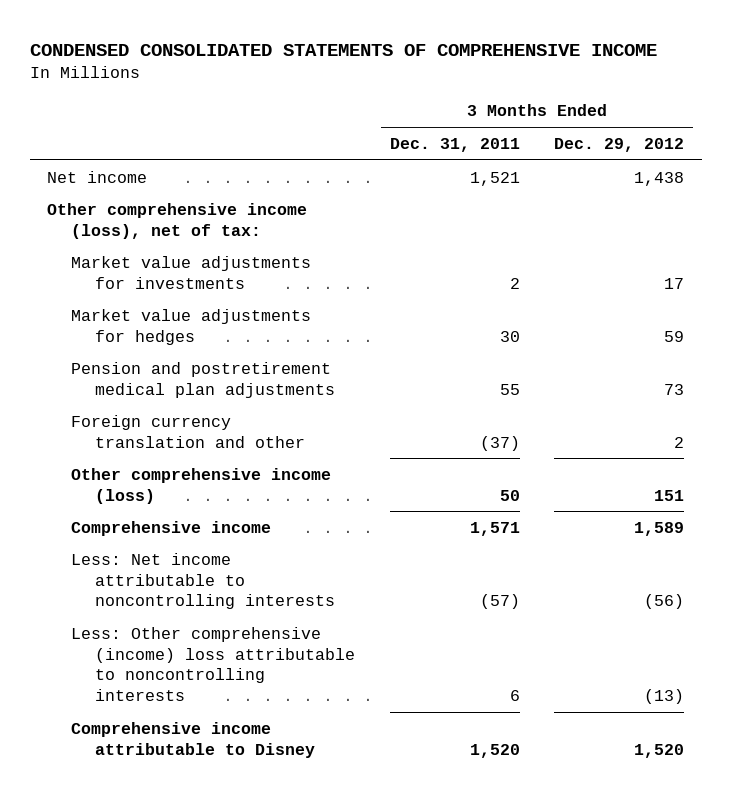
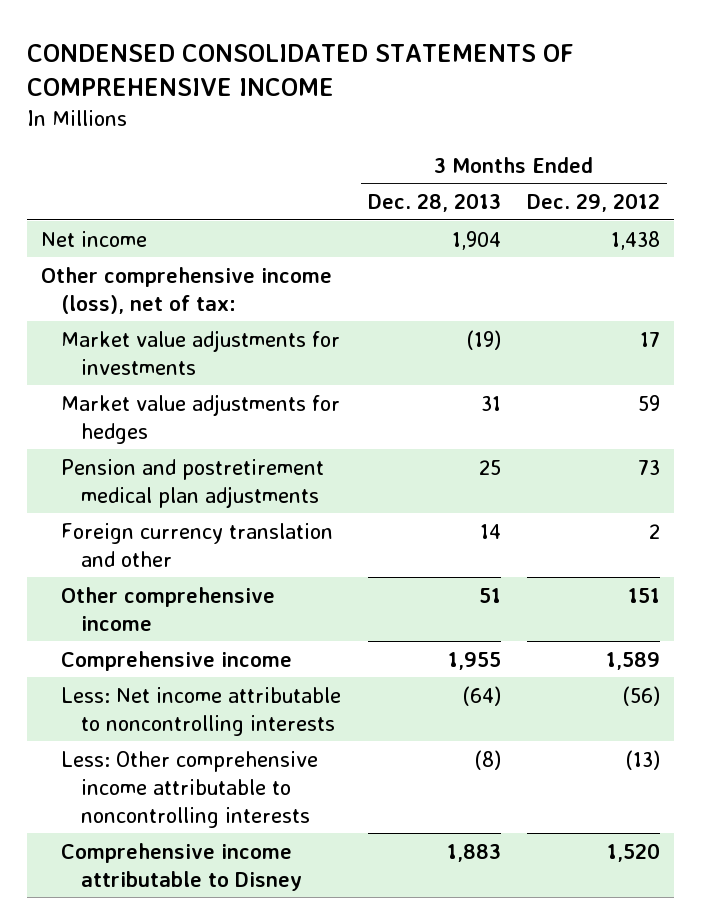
[389,137,520,152] Dec. 31, 2011 -> none
none -> [367,193,501,213] Dec. 28, 2013
[71,467,332,504] Other comprehensive income (loss) -> [60,586,275,631] Other comprehensive income
[71,626,356,702] Less: Other comprehensive (income) loss attributable to noncontrolling interests -> [60,750,318,828] Less: Other comprehensive income attributable to noncontrolling interests

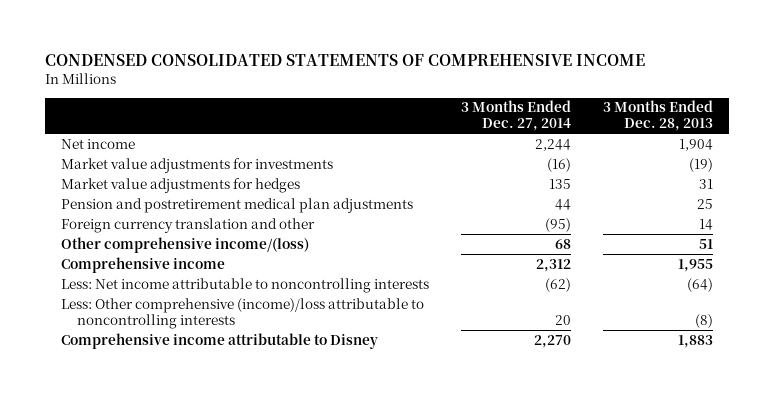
[527,193,661,213] Dec. 29, 2012 -> none
none -> [460,100,571,132] 3 Months Ended Dec. 27, 2014
[40,266,332,314] Other comprehensive income (loss), net of tax: -> none
[60,586,275,631] Other comprehensive income -> [60,236,309,253] Other comprehensive income/(loss)
[60,750,318,828] Less: Other comprehensive income attributable to noncontrolling interests -> [60,297,424,329] Less: Other comprehensive (income)/loss attributable to noncontrolling interests

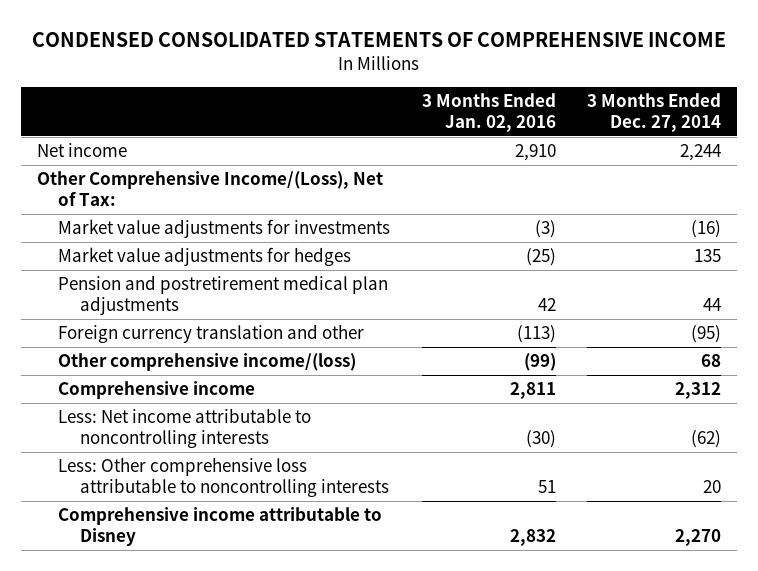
[602,100,713,132] 3 Months Ended Dec. 28, 2013 -> none
none -> [421,93,556,132] 3 Months Ended Jan. 02, 2016
none -> [36,171,383,206] Other Comprehensive Income/(Loss), Net of Tax:
[60,297,424,329] Less: Other comprehensive (income)/loss attributable to noncontrolling interests -> [58,457,389,497] Less: Other comprehensive loss attributable to noncontrolling interests

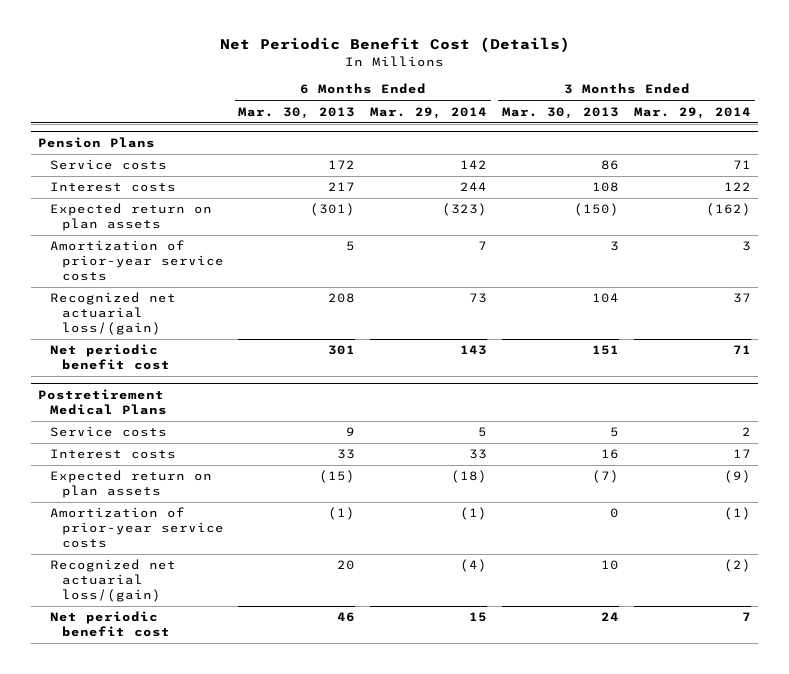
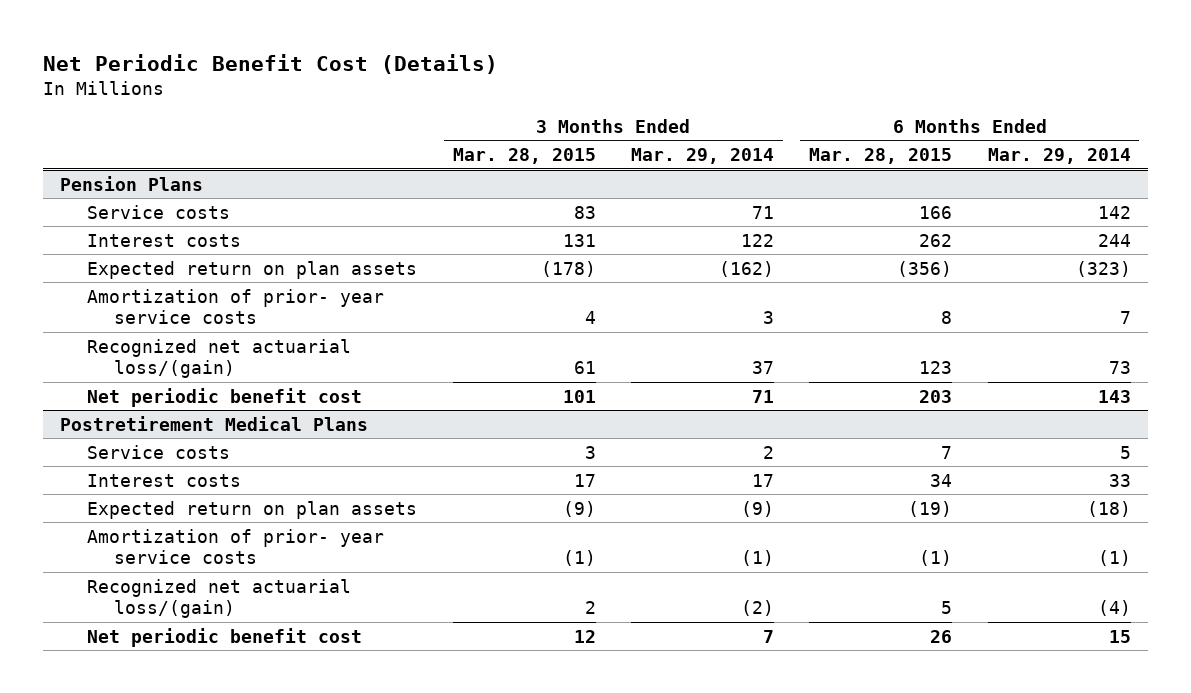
[238,106,356,119] Mar. 30, 2013 -> none
[502,106,620,119] Mar. 30, 2013 -> none
none -> [452,148,596,165] Mar. 28, 2015
none -> [809,148,953,165] Mar. 28, 2015
[49,240,224,281] Amortization of prior-year service costs -> [87,288,385,325] Amortization of prior- year service costs
[49,507,224,548] Amortization of prior-year service costs -> [87,528,385,565] Amortization of prior- year service costs

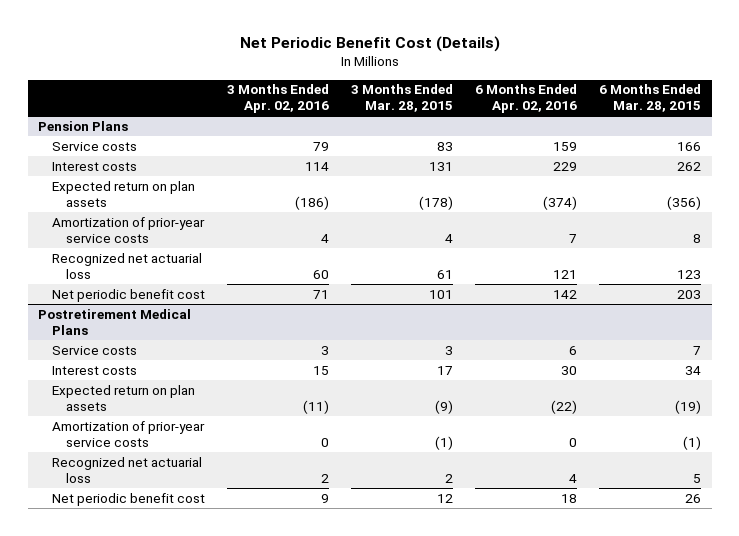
[631,148,775,165] Mar. 29, 2014 -> none
[987,148,1131,165] Mar. 29, 2014 -> none
none -> [227,84,330,114] 3 Months Ended Apr. 02, 2016
none -> [474,84,577,114] 6 Months Ended Apr. 02, 2016
[87,288,385,325] Amortization of prior- year service costs -> [52,216,206,243] Amortization of prior-year service costs
[87,338,352,379] Recognized net actuarial loss/(gain) -> [52,252,203,279] Recognized net actuarial loss
[87,528,385,565] Amortization of prior- year service costs -> [52,420,206,447] Amortization of prior-year service costs
[87,578,352,619] Recognized net actuarial loss/(gain) -> [52,456,203,483] Recognized net actuarial loss

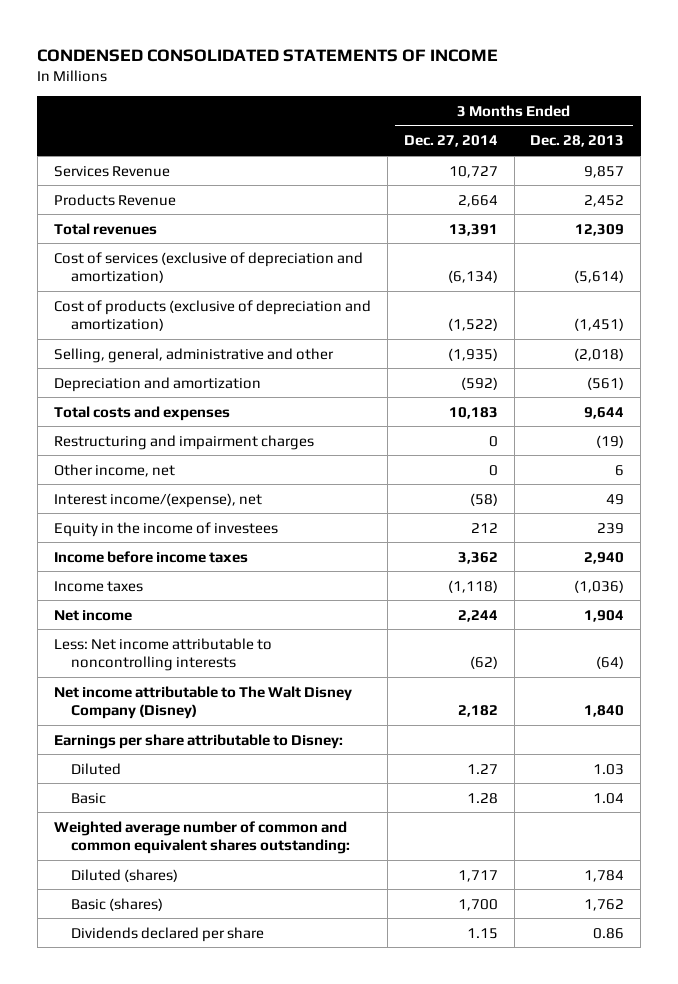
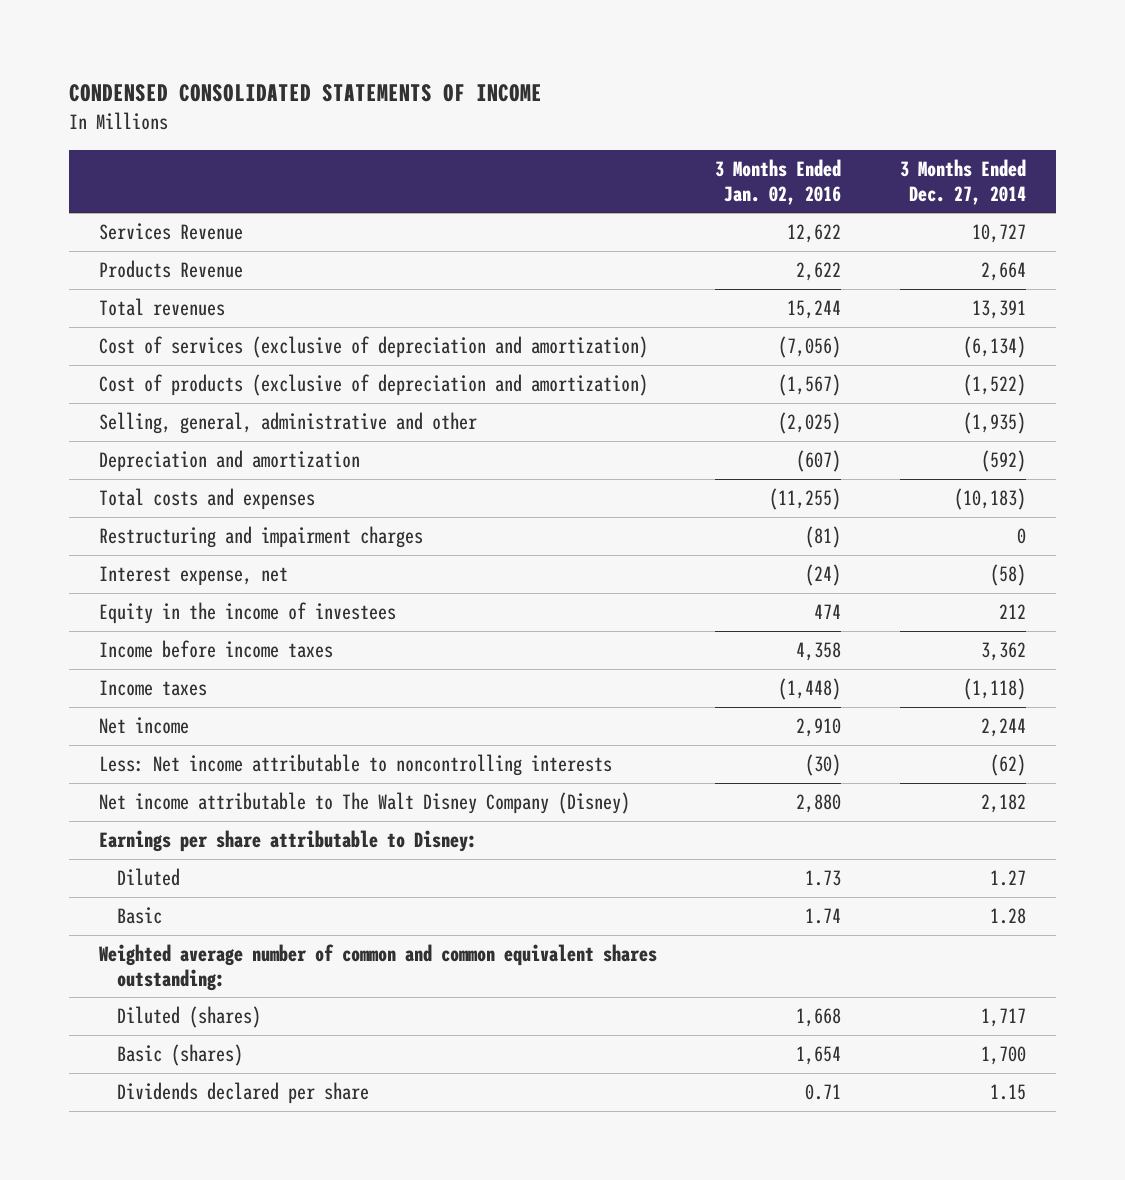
[530,135,625,148] Dec. 28, 2013 -> none
none -> [715,159,842,205] 3 Months Ended Jan. 02, 2016
[448,406,498,419] 10,183 -> [954,488,1027,511] (10,183)
[53,463,175,477] Other income, net -> none
[53,492,262,508] Interest income/(expense), net -> [98,566,288,587] Interest expense, net

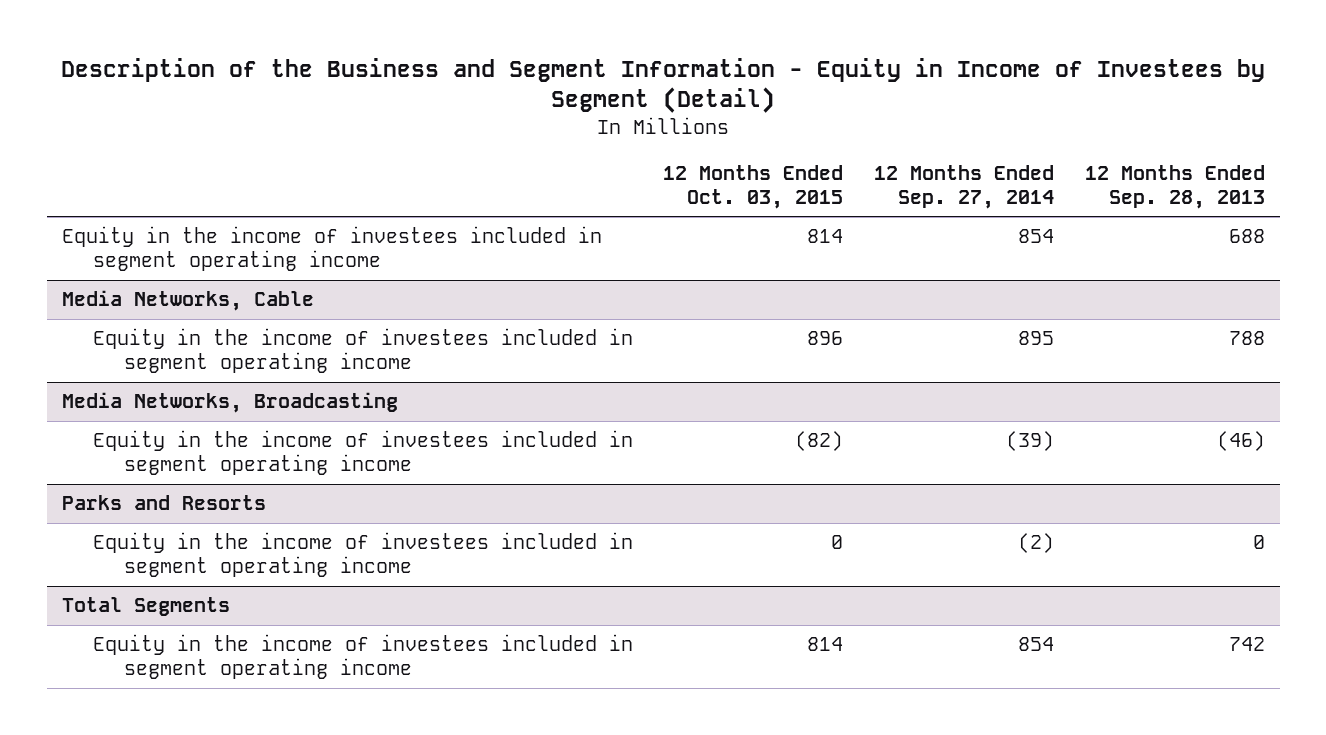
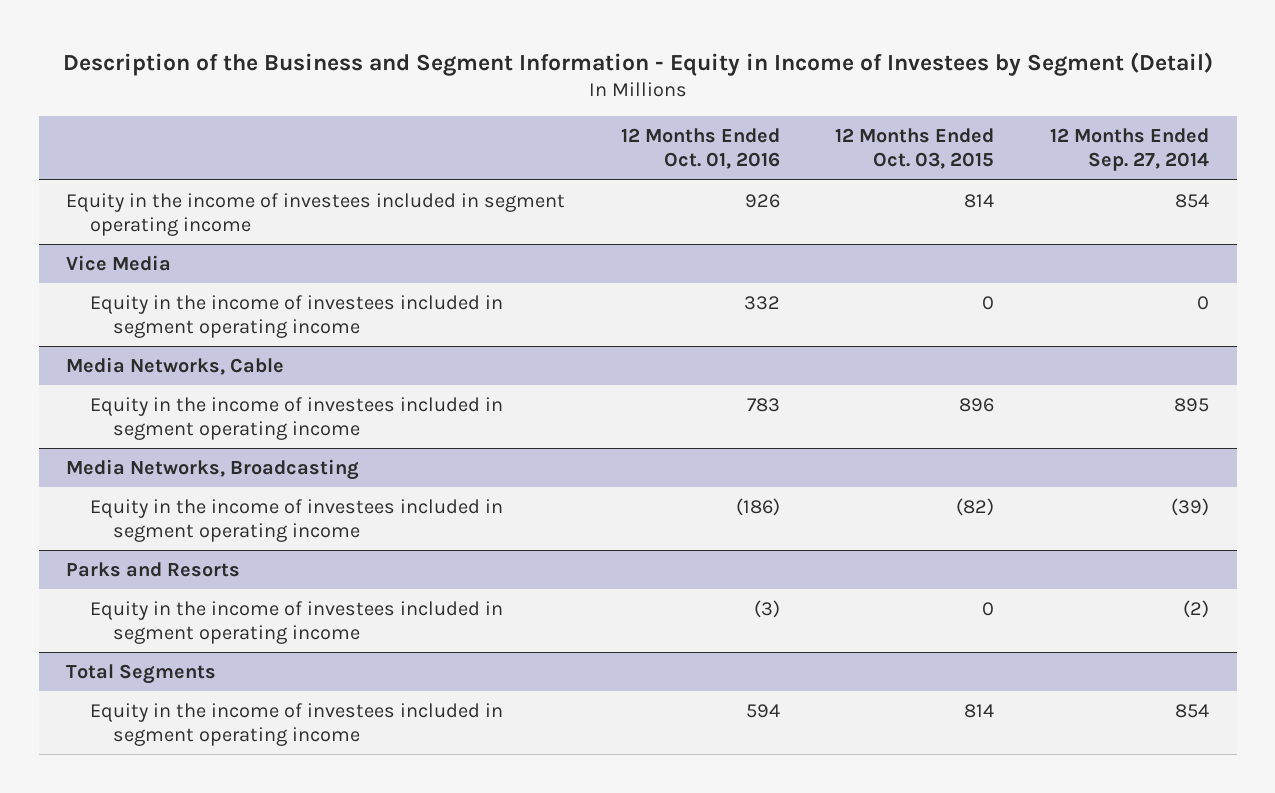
[1084,164,1265,209] 12 Months Ended Sep. 28, 2013 -> none
none -> [620,128,780,170] 12 Months Ended Oct. 01, 2016
none -> [66,254,172,271] Vice Media
none -> [89,294,503,338] Equity in the income of investees included in segment operating income

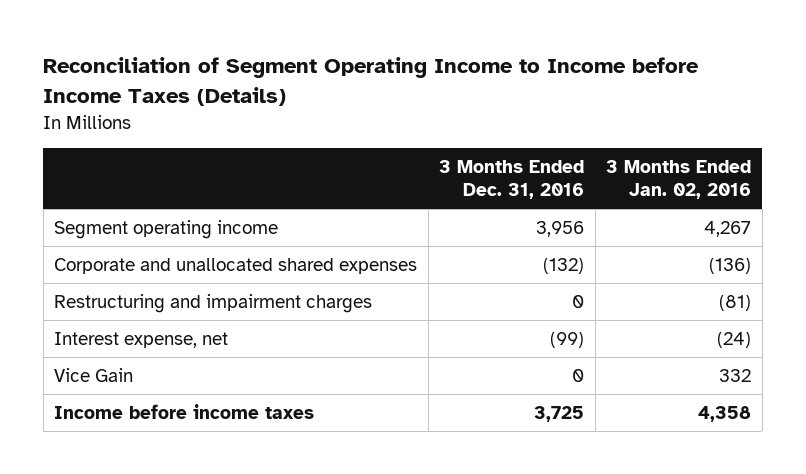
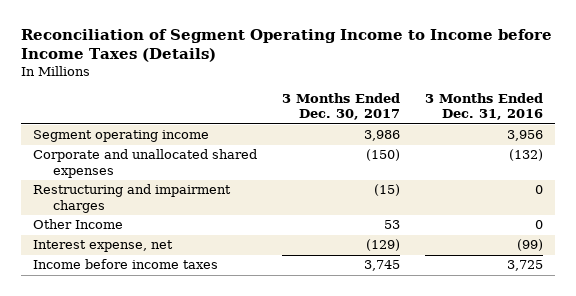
[606,160,752,200] 3 Months Ended Jan. 02, 2016 -> none
none -> [281,92,400,121] 3 Months Ended Dec. 30, 2017
none -> [33,219,124,230] Other Income
[54,368,134,383] Vice Gain -> none

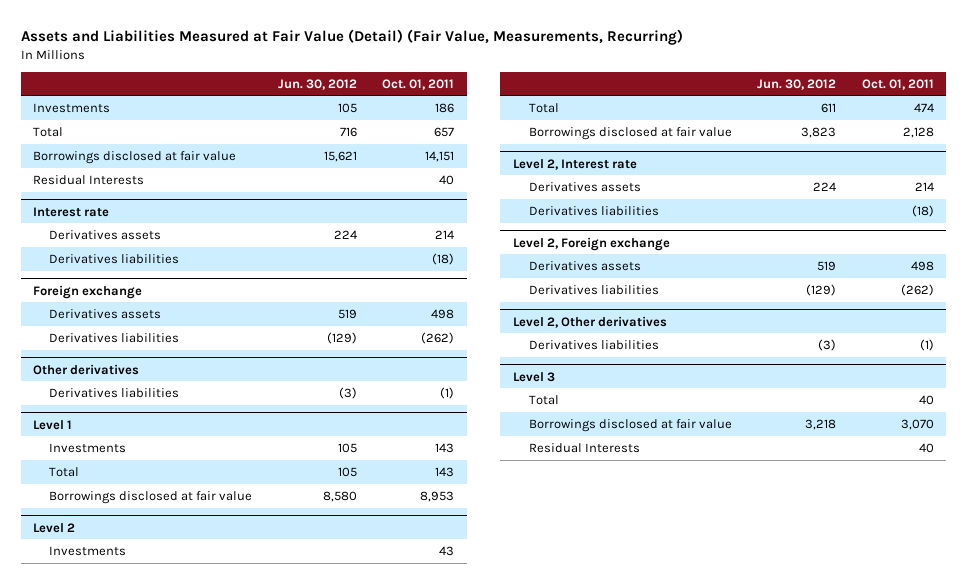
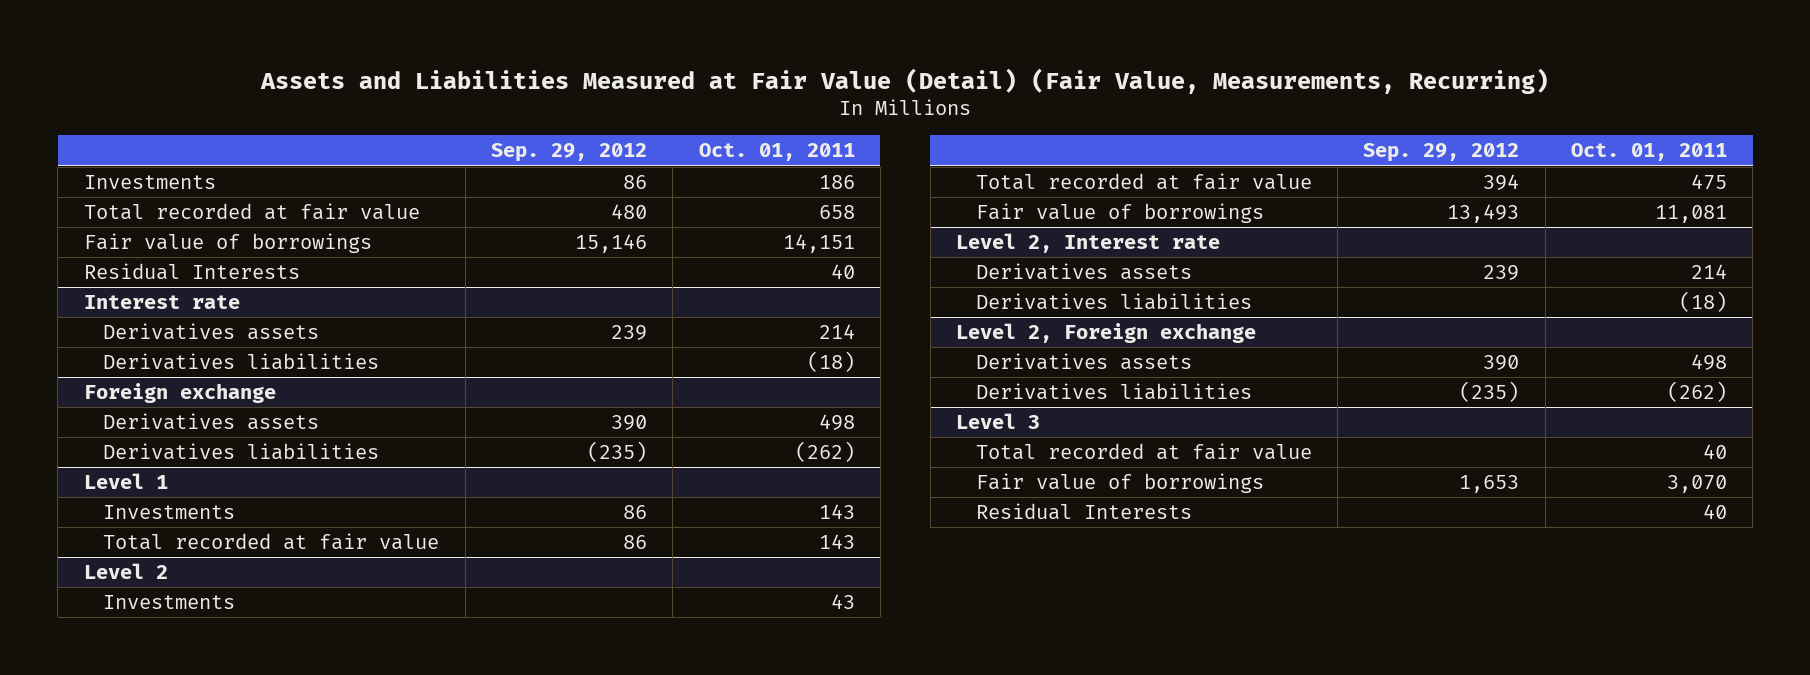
[277,78,357,90] Jun. 30, 2012 -> none
none -> [491,143,648,163] Sep. 29, 2012
[33,126,64,137] Total -> [83,203,420,221] Total recorded at fair value
[434,126,455,137] 657 -> [818,205,855,220] 658
[33,150,237,164] Borrowings disclosed at fair value -> [83,233,372,254] Fair value of borrowings
[33,363,140,375] Other derivatives -> none
[49,387,180,398] Derivatives liabilities -> none
[49,490,253,504] Borrowings disclosed at fair value -> none
[49,466,80,477] Total -> [103,533,440,551] Total recorded at fair value
[528,102,559,113] Total -> [975,173,1312,191] Total recorded at fair value
[913,102,934,112] 474 -> [1690,174,1727,191] 475
[528,126,732,140] Borrowings disclosed at fair value -> [975,203,1264,224] Fair value of borrowings
[902,126,934,138] 2,128 -> [1654,205,1727,224] 11,081
[512,315,667,328] Level 2, Other derivatives -> none
[528,339,659,350] Derivatives liabilities -> none
[528,394,559,405] Total -> [975,443,1312,461] Total recorded at fair value
[528,418,732,432] Borrowings disclosed at fair value -> [975,473,1264,494] Fair value of borrowings

